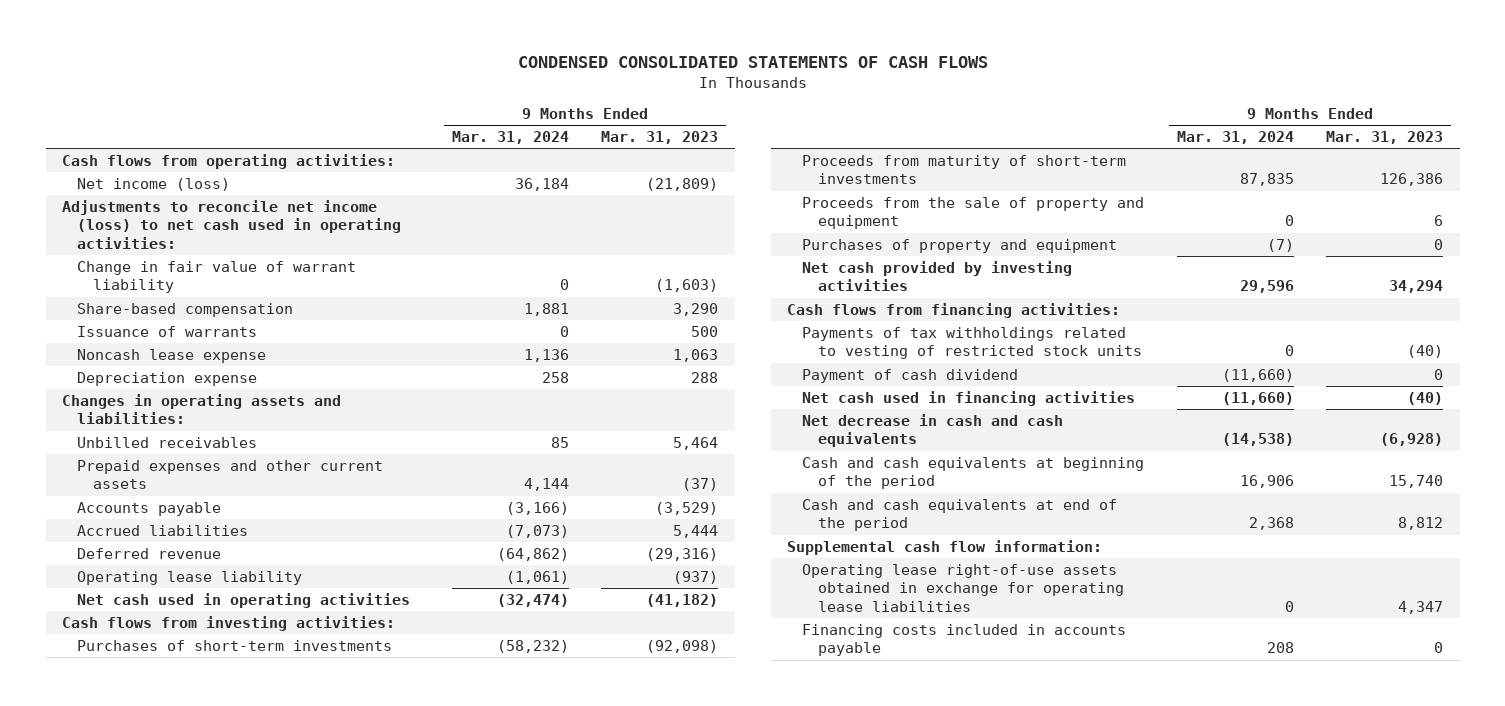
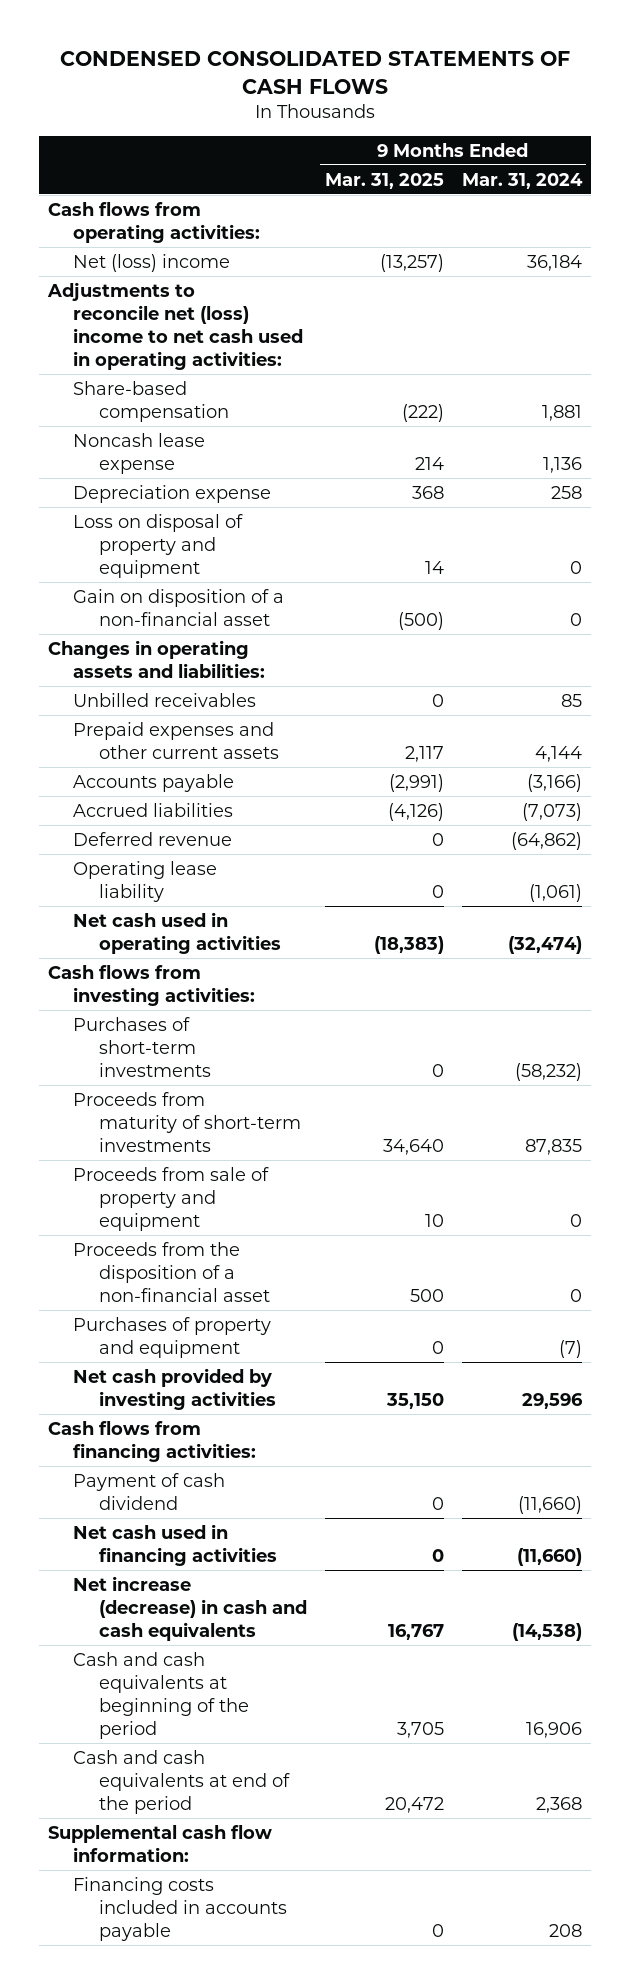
[601,131,719,145] Mar. 31, 2023 -> none
none -> [324,172,444,189] Mar. 31, 2025
[77,260,357,294] Change in fair value of warrant liability -> none
[77,177,231,191] Net income (loss) -> [73,253,231,272] Net (loss) income
[62,199,402,250] Adjustments to reconcile net income (loss) to net cash used in operating activities: -> [46,281,304,370] Adjustments to reconcile net (loss) income to net cash used in operating activities:
[77,325,258,337] Issuance of warrants -> none
none -> [73,513,244,578] Loss on disposal of property and equipment
none -> [73,588,285,626] Gain on disposition of a non-financial asset
[802,196,1145,230] Proceeds from the sale of property and equipment -> [73,1166,270,1231] Proceeds from sale of property and equipment
none -> [73,1241,270,1302] Proceeds from the disposition of a non-financial asset
[802,326,1142,360] Payments of tax withholdings related to vesting of restricted stock units -> none
[802,413,1064,448] Net decrease in cash and cash equivalents -> [73,1575,307,1641] Net increase (decrease) in cash and cash equivalents
[802,563,1124,613] Operating lease right-of-use assets obtained in exchange for operating lease liabilities -> none

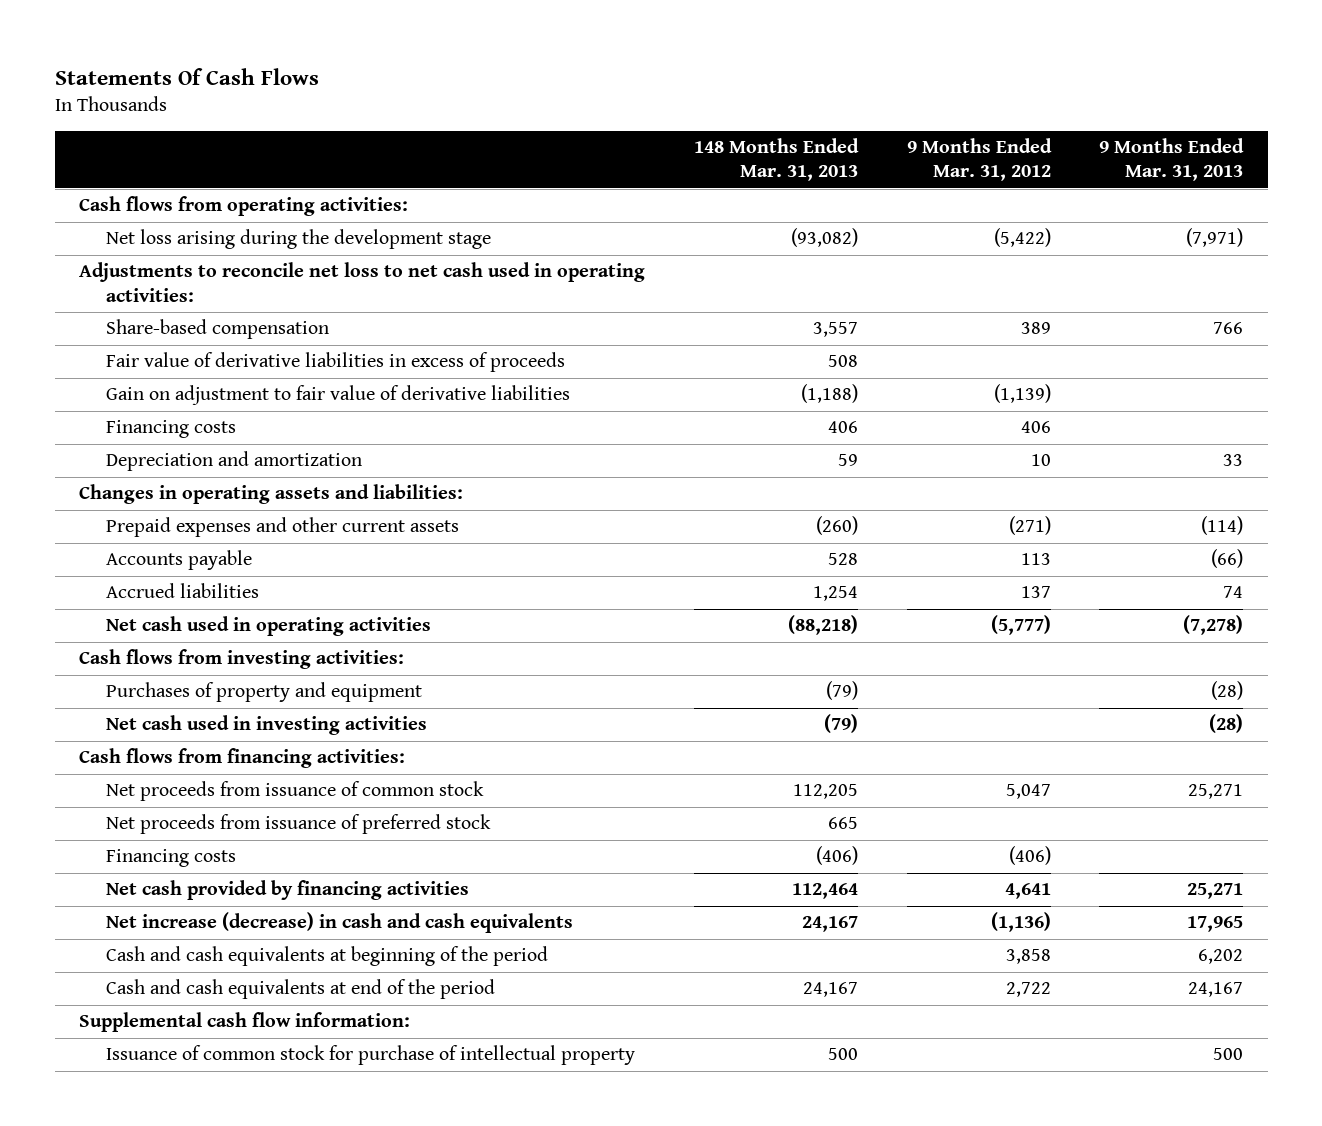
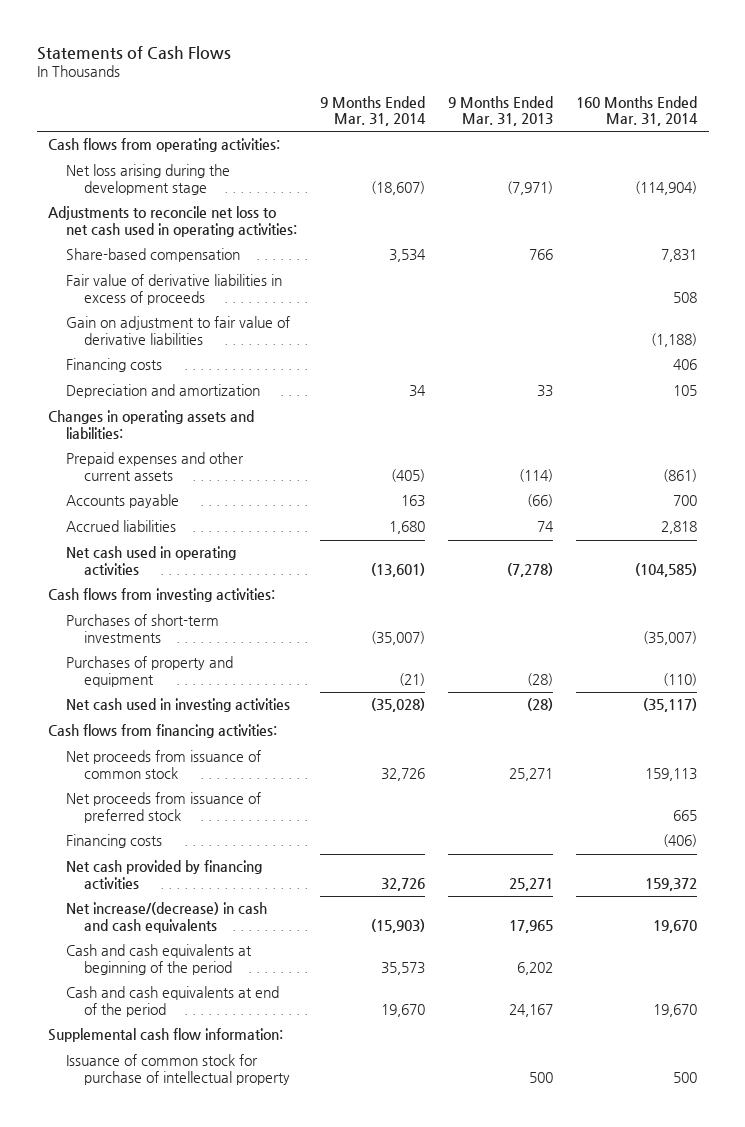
[54,67,319,85] Statements Of Cash Flows -> [36,45,231,60] Statements of Cash Flows
[693,138,859,182] 148 Months Ended Mar. 31, 2013 -> none
[906,138,1052,182] 9 Months Ended Mar. 31, 2012 -> none
none -> [320,95,427,127] 9 Months Ended Mar. 31, 2014
none -> [576,95,699,127] 160 Months Ended Mar. 31, 2014
none -> [65,614,219,643] Purchases of short-term investments
[105,912,573,934] Net increase (decrease) in cash and cash equivalents -> [65,902,267,933] Net increase/(decrease) in cash and cash equivalents

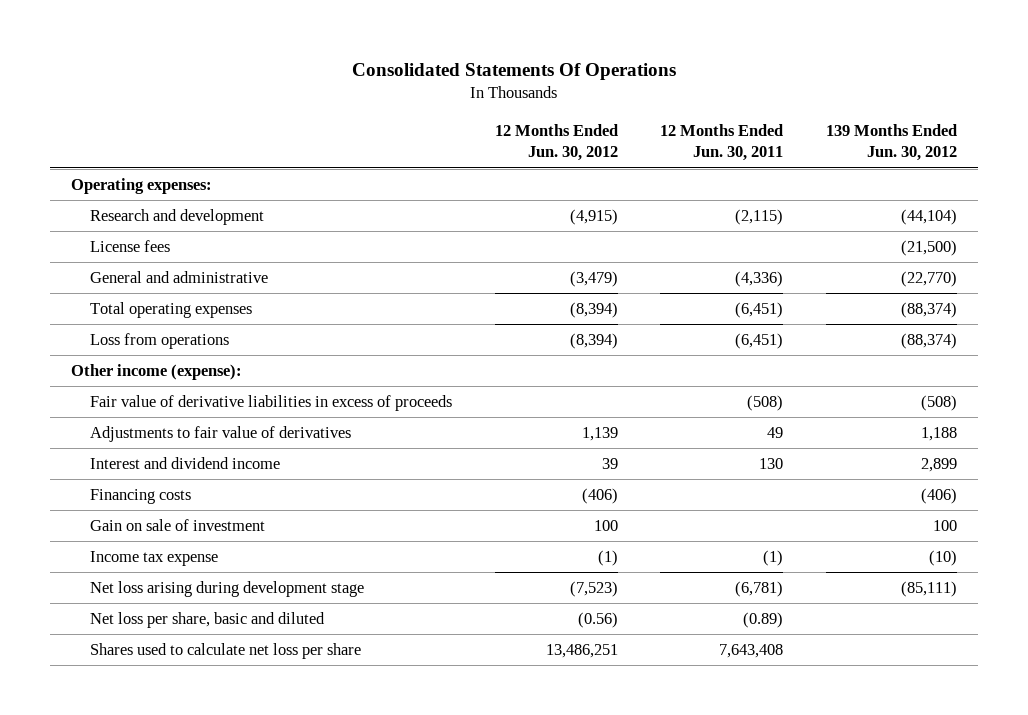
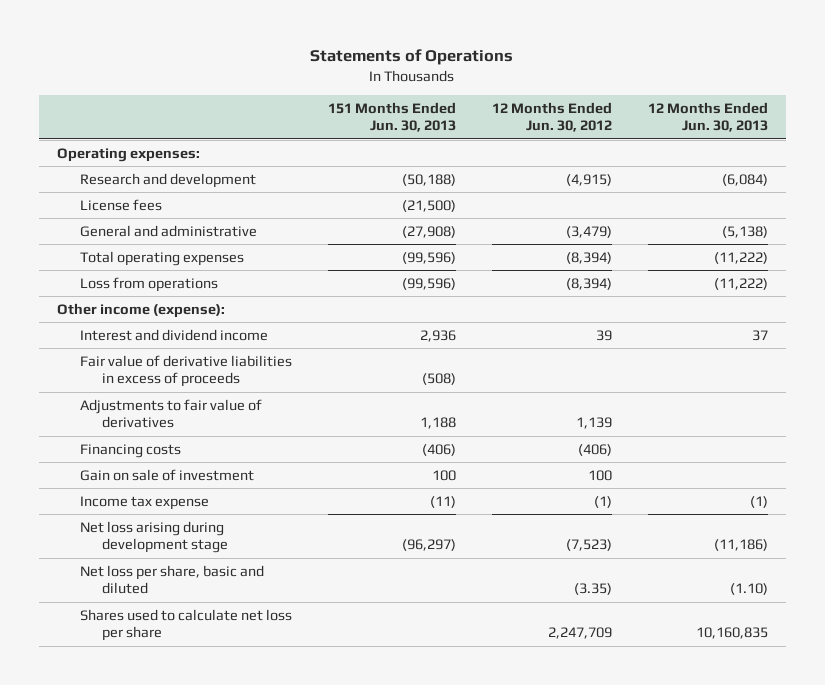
[351,62,676,80] Consolidated Statements Of Operations -> [310,49,514,66] Statements of Operations
[660,123,784,162] 12 Months Ended Jun. 30, 2011 -> none
[825,123,957,162] 139 Months Ended Jun. 30, 2012 -> none
none -> [327,101,456,133] 151 Months Ended Jun. 30, 2013
none -> [647,101,768,133] 12 Months Ended Jun. 30, 2013
[90,457,281,470] Interest and dividend income -> [79,328,268,341] Interest and dividend income
[577,612,618,629] (0.56) -> [573,583,612,596] (3.35)
[545,644,618,659] 13,486,251 -> [547,627,612,640] 2,247,709

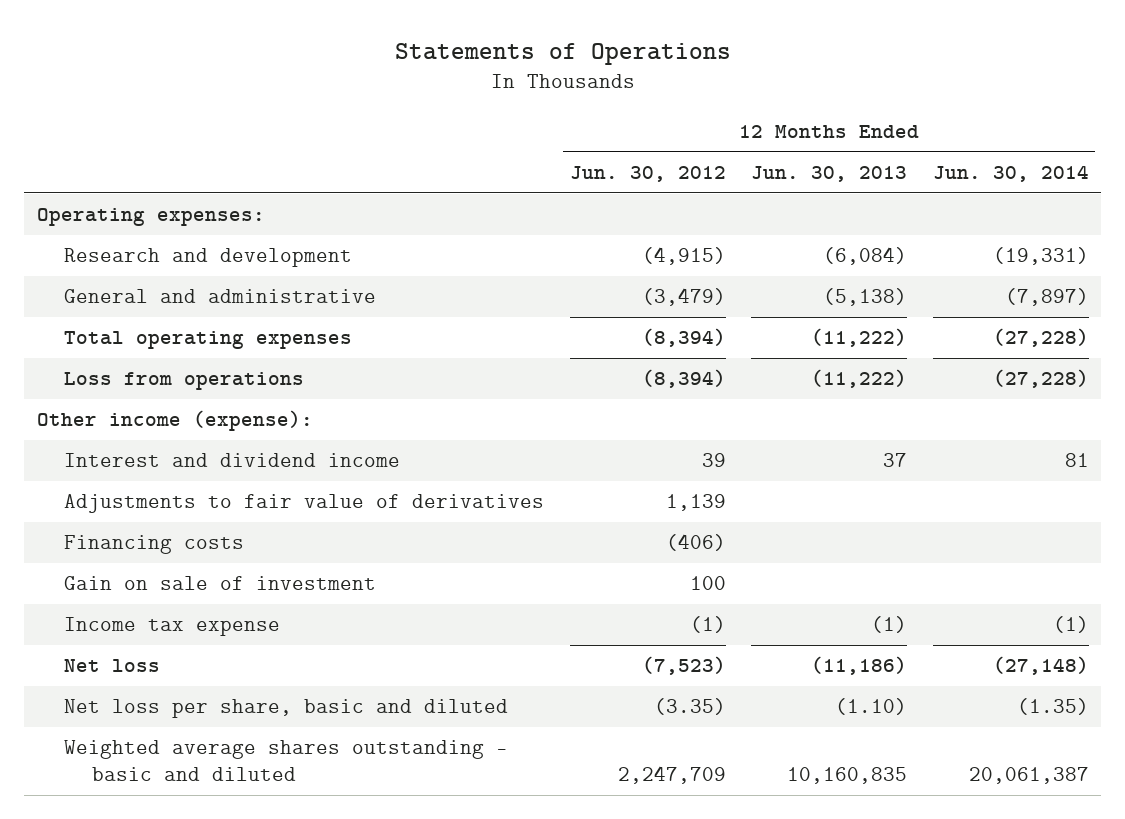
[327,101,456,133] 151 Months Ended Jun. 30, 2013 -> none
none -> [932,164,1089,182] Jun. 30, 2014
[79,198,162,211] License fees -> none
[79,354,292,388] Fair value of derivative liabilities in excess of proceeds -> none
[79,520,229,554] Net loss arising during development stage -> [64,659,161,673] Net loss
[79,608,292,642] Shares used to calculate net loss per share -> [64,740,509,782] Weighted average shares outstanding - basic and diluted

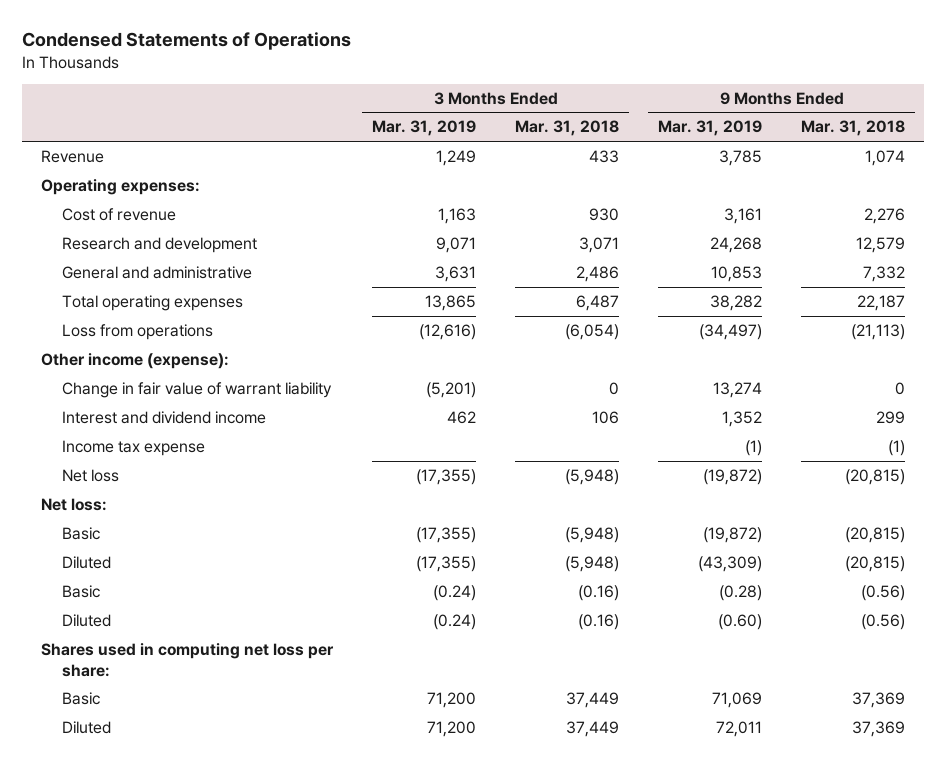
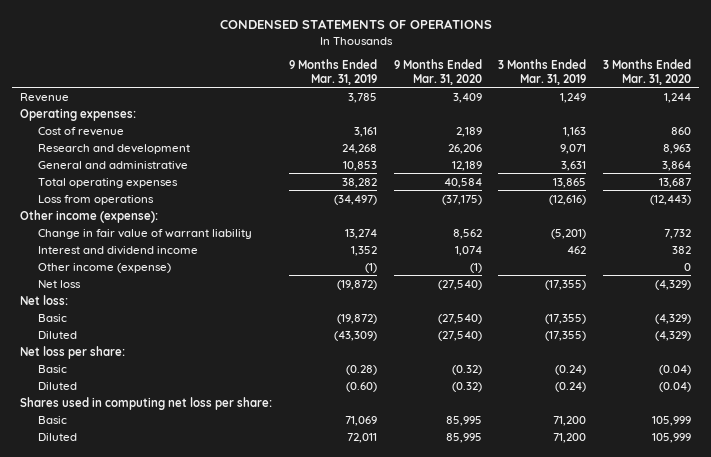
[21,32,351,51] Condensed Statements of Operations -> [219,19,492,30] CONDENSED STATEMENTS OF OPERATIONS
[515,120,620,137] Mar. 31, 2018 -> none
[801,120,906,137] Mar. 31, 2018 -> none
none -> [393,59,482,85] 9 Months Ended Mar. 31, 2020
none -> [603,59,692,85] 3 Months Ended Mar. 31, 2020
[61,439,205,456] Income tax expense -> [38,262,172,273] Other income (expense)
none -> [19,345,125,359] Net loss per share:

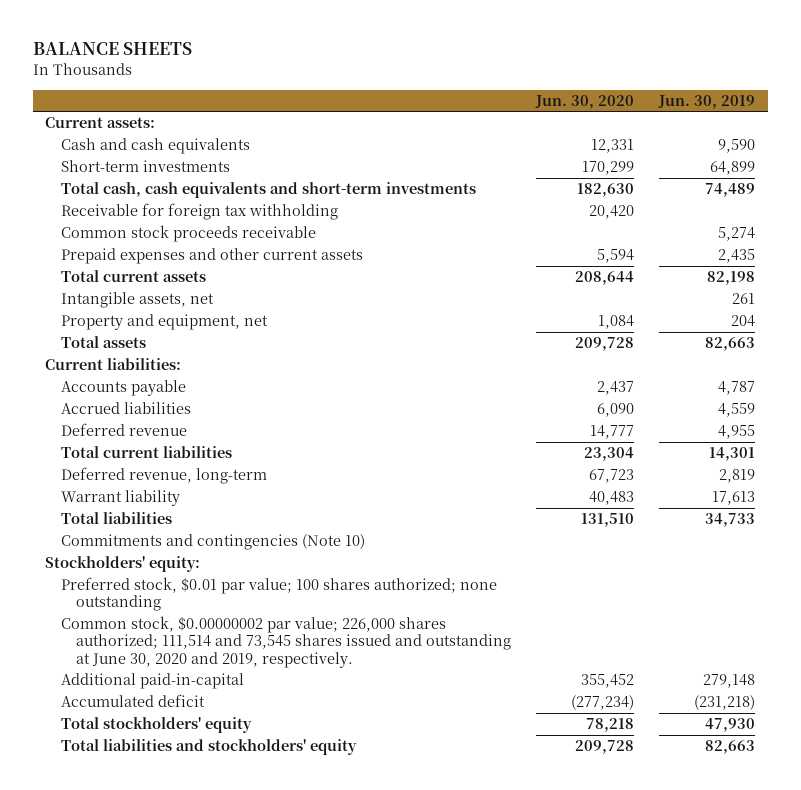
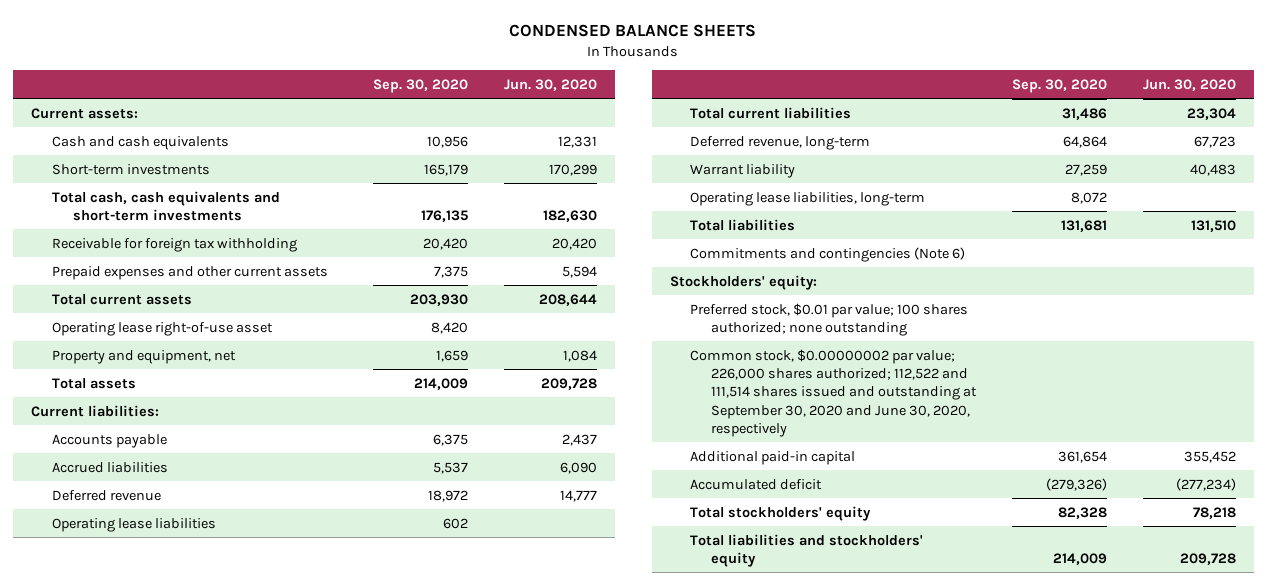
[32,42,192,56] BALANCE SHEETS -> [509,23,757,37] CONDENSED BALANCE SHEETS
[658,94,756,109] Jun. 30, 2019 -> none
none -> [373,79,469,94] Sep. 30, 2020
[60,225,316,243] Common stock proceeds receivable -> none
[60,292,214,309] Intangible assets, net -> none
none -> [51,321,273,336] Operating lease right-of-use asset
none -> [51,517,216,532] Operating lease liabilities
none -> [690,191,926,206] Operating lease liabilities, long-term
[60,534,365,551] Commitments and contingencies (Note 10) -> [690,246,966,262] Commitments and contingencies (Note 6)
[60,616,512,668] Common stock, $0.00000002 par value; 226,000 shares authorized; 111,514 and 73,545 shares issued and outstanding at June 30, 2020 and 2019, respectively. -> [690,348,978,437] Common stock, $0.00000002 par value; 226,000 shares authorized; 112,522 and 111,514 shares issued and outstanding at September 30, 2020 and June 30, 2020, respectively
[60,673,244,690] Additional paid-in-capital -> [690,450,856,465] Additional paid-in capital

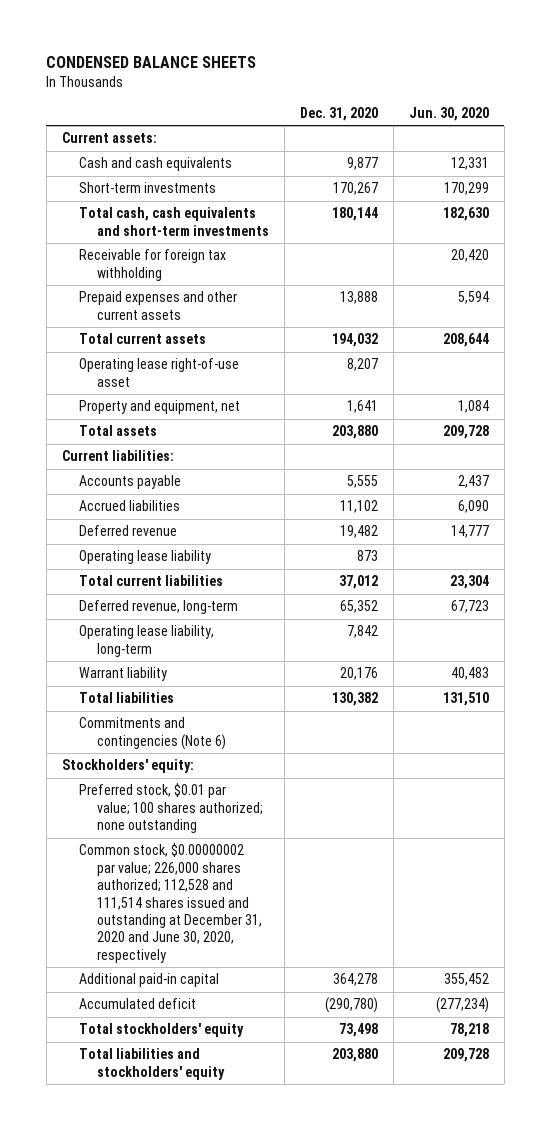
[373,79,469,94] Sep. 30, 2020 -> none
none -> [299,106,378,121] Dec. 31, 2020
[51,517,216,532] Operating lease liabilities -> [79,550,212,565] Operating lease liability
none -> [79,625,215,657] Operating lease liability, long-term
[690,191,926,206] Operating lease liabilities, long-term -> none
[690,348,978,437] Common stock, $0.00000002 par value; 226,000 shares authorized; 112,522 and 111,514 shares issued and outstanding at September 30, 2020 and June 30, 2020, respectively -> [79,843,262,963] Common stock, $0.00000002 par value; 226,000 shares authorized; 112,528 and 111,514 shares issued and outstanding at December 31, 2020 and June 30, 2020, respectively

